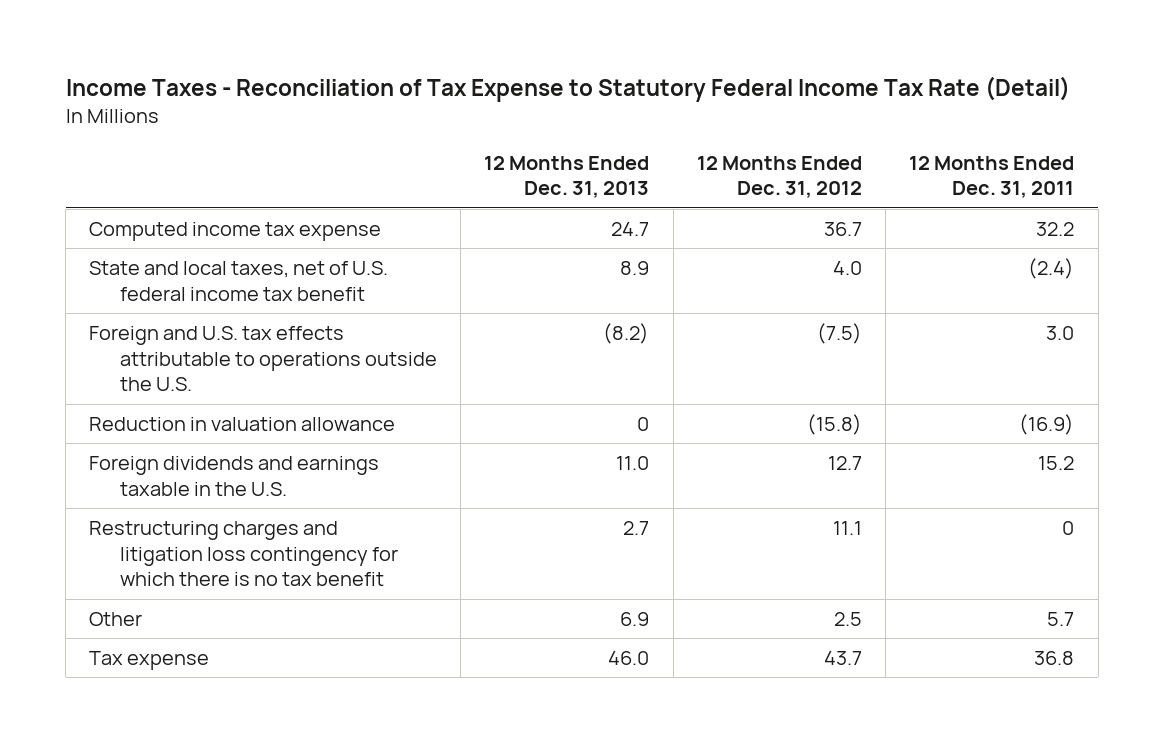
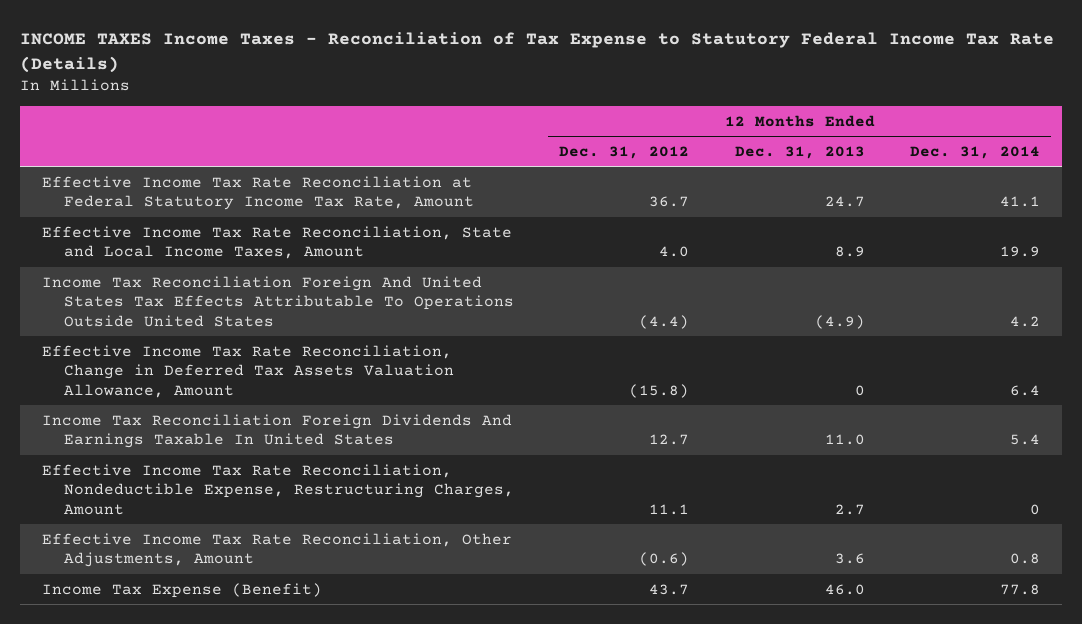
[65,76,1070,103] Income Taxes - Reconciliation of Tax Expense to Statutory Federal Income Tax Rate (Detail) -> [19,32,1054,73] INCOME TAXES Income Taxes - Reconciliation of Tax Expense to Statutory Federal Income Tax Rate (Details)
[909,155,1075,199] 12 Months Ended Dec. 31, 2011 -> none
none -> [909,145,1040,159] Dec. 31, 2014
[89,611,143,626] Other -> none
[89,221,382,241] Computed income tax expense -> [42,175,475,211] Effective Income Tax Rate Reconciliation at Federal Statutory Income Tax Rate, Amount
[89,260,389,301] State and local taxes, net of U.S. federal income tax benefit -> [42,225,513,260] Effective Income Tax Rate Reconciliation, State and Local Income Taxes, Amount
[89,325,437,392] Foreign and U.S. tax effects attributable to operations outside the U.S. -> [42,275,515,327] Income Tax Reconciliation Foreign And United States Tax Effects Attributable To Operations Outside United States
[603,322,650,344] (8.2) -> [814,314,865,329] (4.9)
[816,322,862,344] (7.5) -> [639,314,690,329] (4.4)
[89,416,396,431] Reduction in valuation allowance -> [42,344,455,398] Effective Income Tax Rate Reconciliation, Change in Deferred Tax Assets Valuation Allowance, Amount
[89,455,380,496] Foreign dividends and earnings taxable in the U.S. -> [42,413,513,449] Income Tax Reconciliation Foreign Dividends And Earnings Taxable In United States
[89,520,398,587] Restructuring charges and litigation loss contingency for which there is no tax benefit -> [42,463,515,515] Effective Income Tax Rate Reconciliation, Nondeductible Expense, Restructuring Charges, Amount
none -> [42,532,513,568] Effective Income Tax Rate Reconciliation, Other Adjustments, Amount
[89,650,210,670] Tax expense -> [42,582,323,598] Income Tax Expense (Benefit)

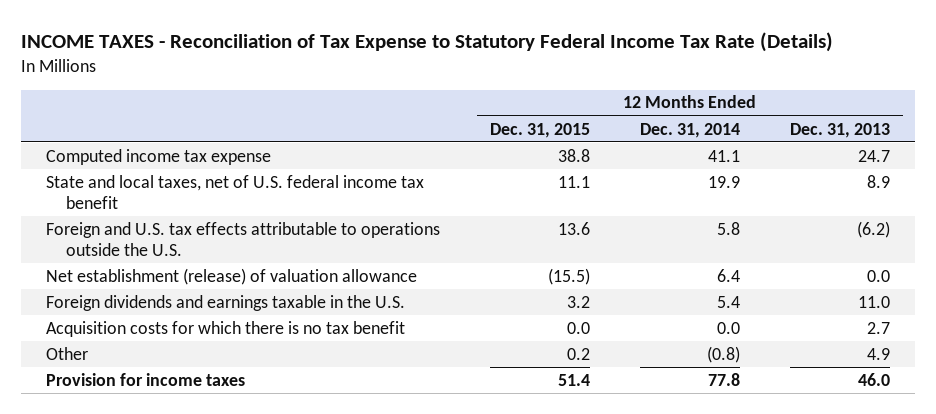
[19,32,1054,73] INCOME TAXES Income Taxes - Reconciliation of Tax Expense to Statutory Federal Income Tax Rate (Details) -> [20,32,833,53] INCOME TAXES - Reconciliation of Tax Expense to Statutory Federal Income Tax Rate (Details)
[559,145,690,159] Dec. 31, 2012 -> none
none -> [489,122,590,138] Dec. 31, 2015
[42,344,455,398] Effective Income Tax Rate Reconciliation, Change in Deferred Tax Assets Valuation Allowance, Amount -> none
[42,463,515,515] Effective Income Tax Rate Reconciliation, Nondeductible Expense, Restructuring Charges, Amount -> none
[42,532,513,568] Effective Income Tax Rate Reconciliation, Other Adjustments, Amount -> none
[42,175,475,211] Effective Income Tax Rate Reconciliation at Federal Statutory Income Tax Rate, Amount -> [45,148,271,165] Computed income tax expense
[42,225,513,260] Effective Income Tax Rate Reconciliation, State and Local Income Taxes, Amount -> [45,174,424,209] State and local taxes, net of U.S. federal income tax benefit
[42,275,515,327] Income Tax Reconciliation Foreign And United States Tax Effects Attributable To Operations Outside United States -> [45,221,440,256] Foreign and U.S. tax effects attributable to operations outside the U.S.
[814,314,865,329] (4.9) -> [857,220,891,238] (6.2)
[1009,315,1040,327] 4.2 -> [717,221,741,235] 5.8
none -> [45,267,417,285] Net establishment (release) of valuation allowance
[42,413,513,449] Income Tax Reconciliation Foreign Dividends And Earnings Taxable In United States -> [45,294,405,311] Foreign dividends and earnings taxable in the U.S.
none -> [45,320,405,337] Acquisition costs for which there is no tax benefit
none -> [45,346,88,360] Other
[42,582,323,598] Income Tax Expense (Benefit) -> [45,372,245,386] Provision for income taxes

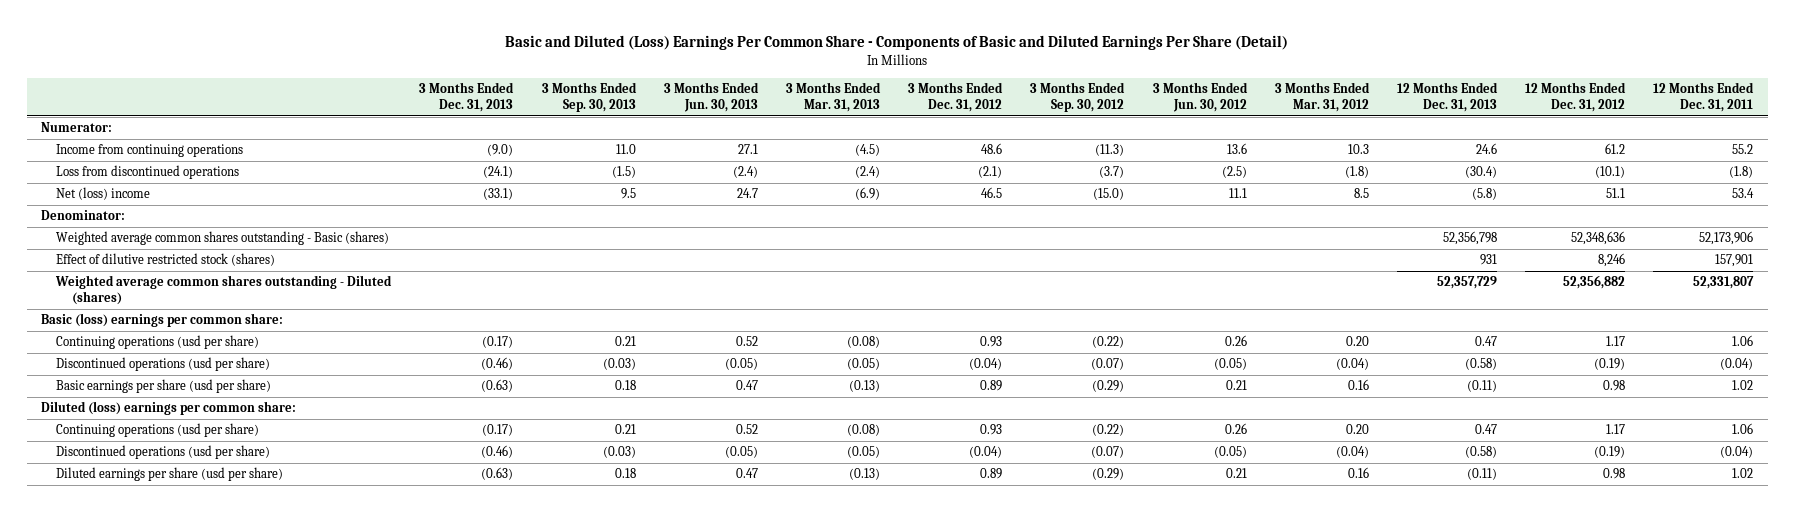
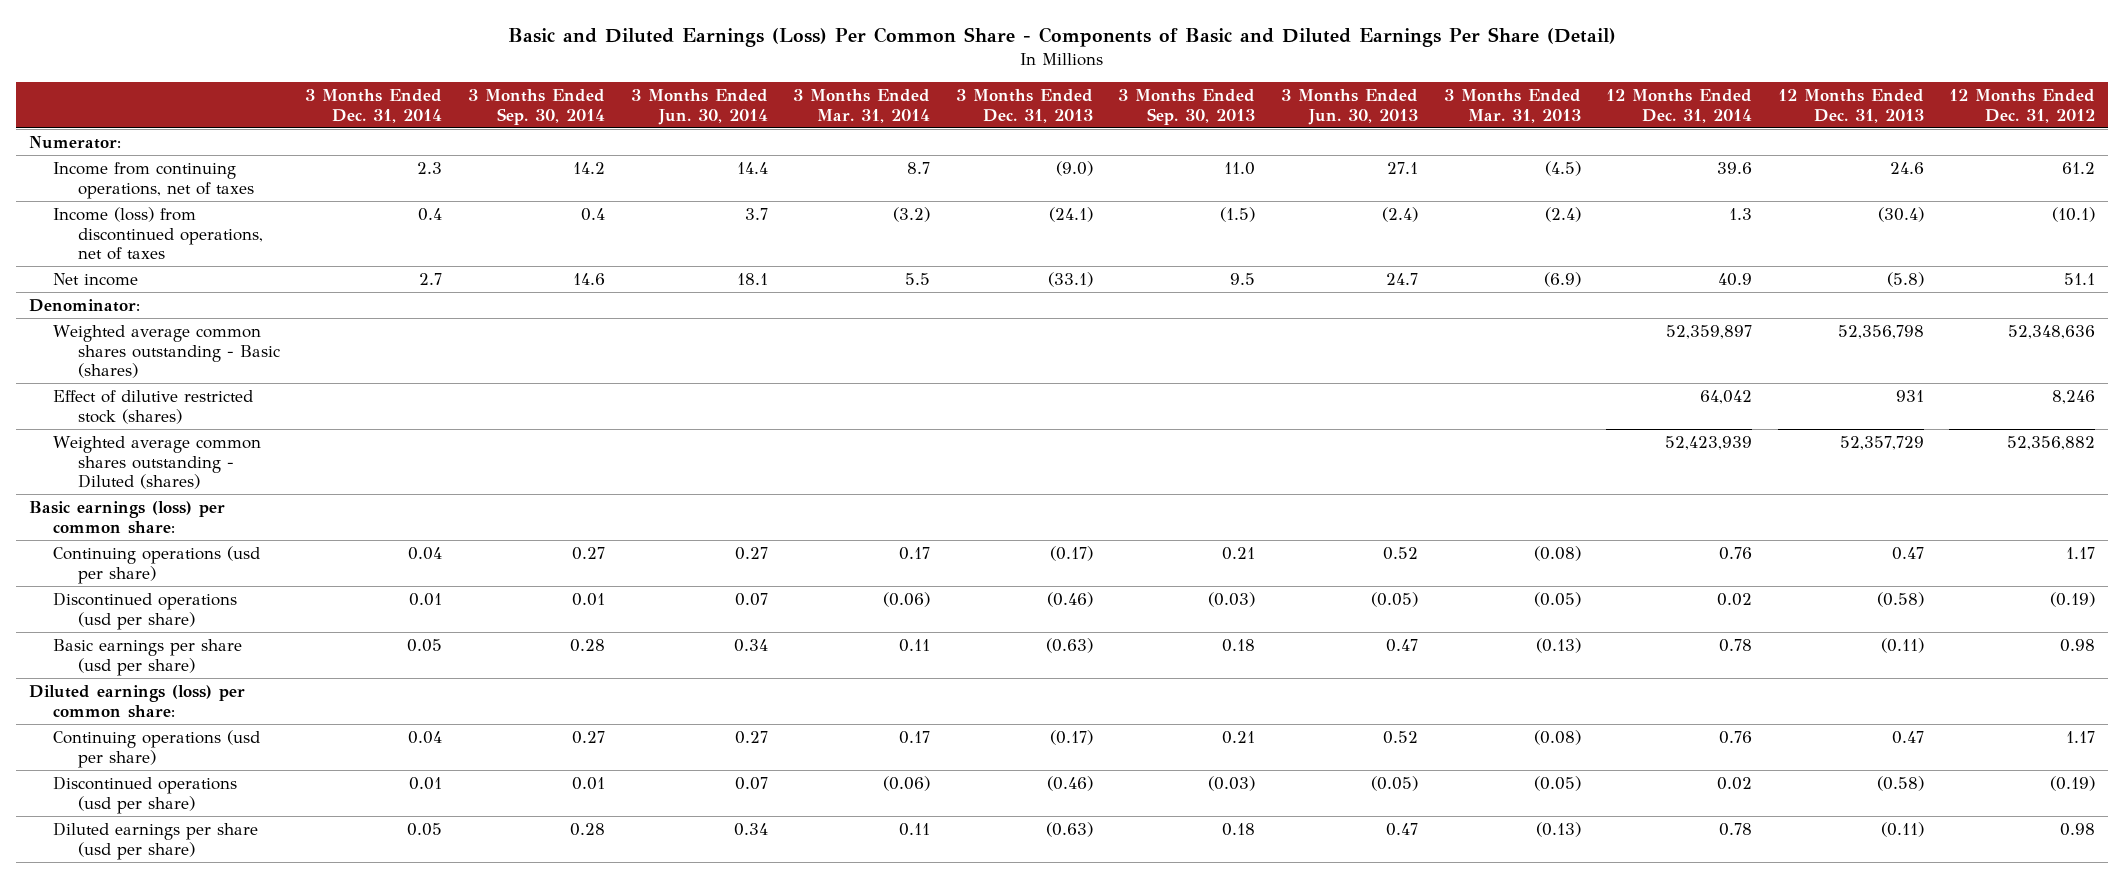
[505,35,1289,51] Basic and Diluted (Loss) Earnings Per Common Share - Components of Basic and Diluted Earnings Per Share (Detail) -> [508,27,1617,48] Basic and Diluted Earnings (Loss) Per Common Share - Components of Basic and Diluted Earnings Per Share (Detail)
[908,81,1004,112] 3 Months Ended Dec. 31, 2012 -> none
[1030,81,1126,112] 3 Months Ended Sep. 30, 2012 -> none
[1152,81,1248,112] 3 Months Ended Jun. 30, 2012 -> none
[1274,81,1370,112] 3 Months Ended Mar. 31, 2012 -> none
[1653,81,1755,112] 12 Months Ended Dec. 31, 2011 -> none
none -> [305,89,443,123] 3 Months Ended Dec. 31, 2014
none -> [467,89,605,125] 3 Months Ended Sep. 30, 2014
none -> [630,89,768,125] 3 Months Ended Jun. 30, 2014
none -> [793,89,931,123] 3 Months Ended Mar. 31, 2014
none -> [1606,89,1753,123] 12 Months Ended Dec. 31, 2014
[56,144,244,158] Income from continuing operations -> [53,162,254,199] Income from continuing operations, net of taxes
[56,165,240,180] Loss from discontinued operations -> [53,207,263,261] Income (loss) from discontinued operations, net of taxes
[56,187,151,201] Net (loss) income -> [53,273,139,287] Net income
[41,313,284,328] Basic (loss) earnings per common share: -> [28,501,225,534] Basic earnings (loss) per common share:
[41,401,297,416] Diluted (loss) earnings per common share: -> [28,685,245,718] Diluted earnings (loss) per common share:

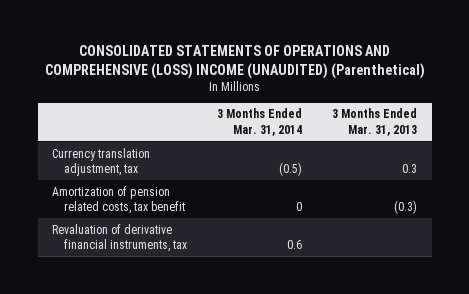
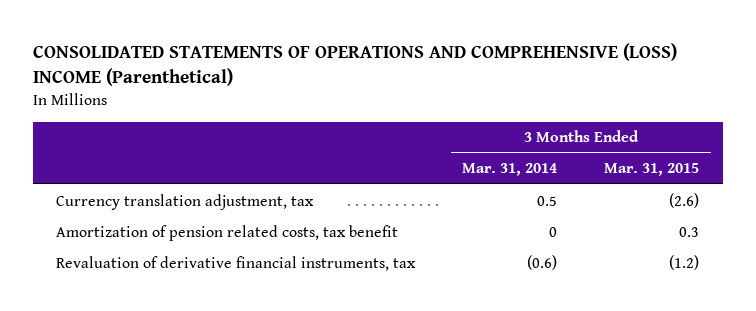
[44,45,425,79] CONSOLIDATED STATEMENTS OF OPERATIONS AND COMPREHENSIVE (LOSS) INCOME (UNAUDITED) (Parenthetical) -> [33,43,678,87] CONSOLIDATED STATEMENTS OF OPERATIONS AND COMPREHENSIVE (LOSS) INCOME (Parenthetical)
[331,108,417,136] 3 Months Ended Mar. 31, 2013 -> none
none -> [604,163,700,177] Mar. 31, 2015
[278,161,302,176] (0.5) -> [537,195,558,206] 0.5
[286,239,302,249] 0.6 -> [527,254,558,270] (0.6)

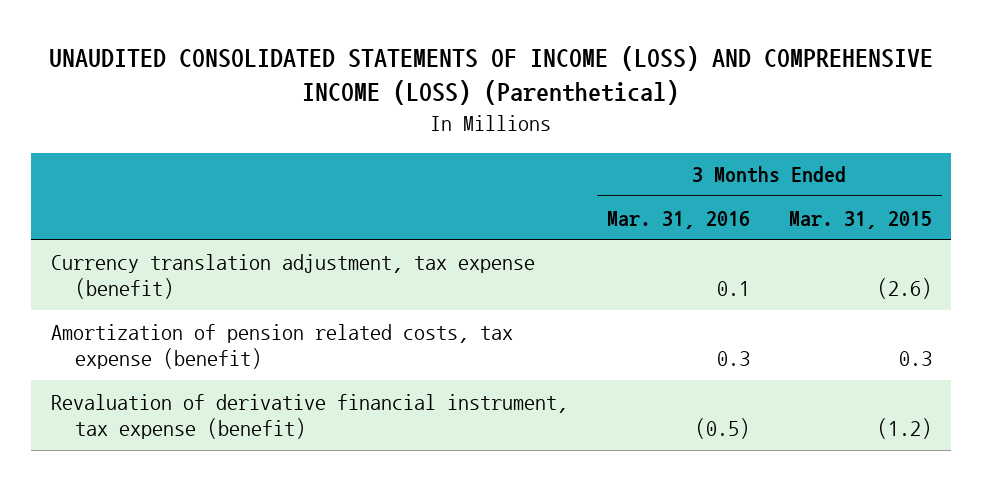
[33,43,678,87] CONSOLIDATED STATEMENTS OF OPERATIONS AND COMPREHENSIVE (LOSS) INCOME (Parenthetical) -> [49,45,934,106] UNAUDITED CONSOLIDATED STATEMENTS OF INCOME (LOSS) AND COMPREHENSIVE INCOME (LOSS) (Parenthetical)
[462,163,558,177] Mar. 31, 2014 -> none
none -> [606,210,750,229] Mar. 31, 2016
[56,193,315,210] Currency translation adjustment, tax -> [50,253,535,300] Currency translation adjustment, tax expense (benefit)
[56,224,399,241] Amortization of pension related costs, tax benefit -> [50,323,513,370] Amortization of pension related costs, tax expense (benefit)
[56,255,417,271] Revaluation of derivative financial instruments, tax -> [50,393,568,440] Revaluation of derivative financial instrument, tax expense (benefit)

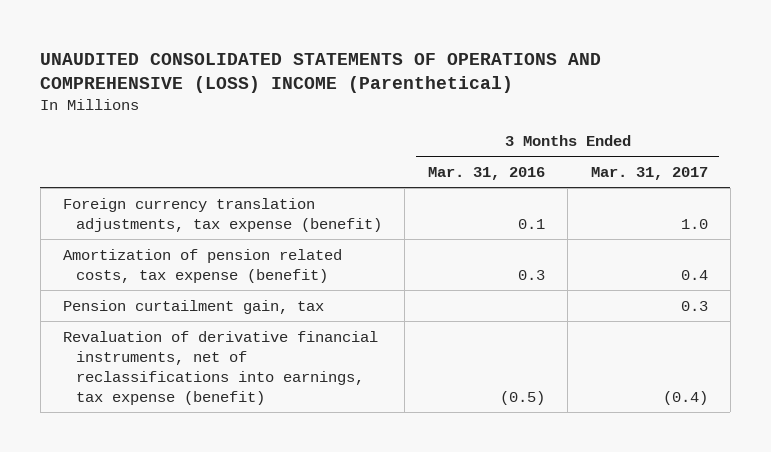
[49,45,934,106] UNAUDITED CONSOLIDATED STATEMENTS OF INCOME (LOSS) AND COMPREHENSIVE INCOME (LOSS) (Parenthetical) -> [40,52,602,93] UNAUDITED CONSOLIDATED STATEMENTS OF OPERATIONS AND COMPREHENSIVE (LOSS) INCOME (Parenthetical)
[788,210,932,229] Mar. 31, 2015 -> none
none -> [590,166,708,180] Mar. 31, 2017
[50,253,535,300] Currency translation adjustment, tax expense (benefit) -> [63,197,383,232] Foreign currency translation adjustments, tax expense (benefit)
none -> [63,299,325,314] Pension curtailment gain, tax
[50,393,568,440] Revaluation of derivative financial instrument, tax expense (benefit) -> [63,330,379,405] Revaluation of derivative financial instruments, net of reclassifications into earnings, tax expense (benefit)

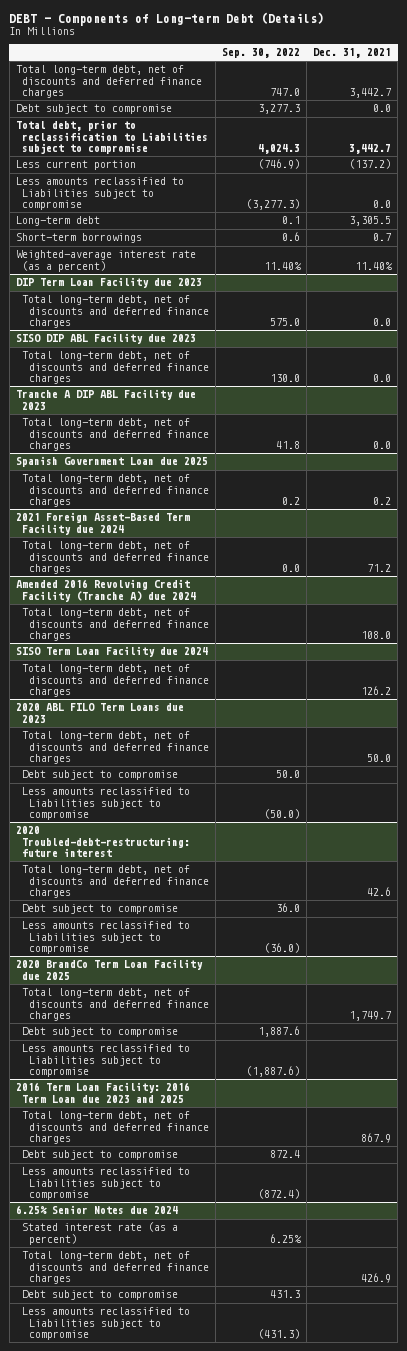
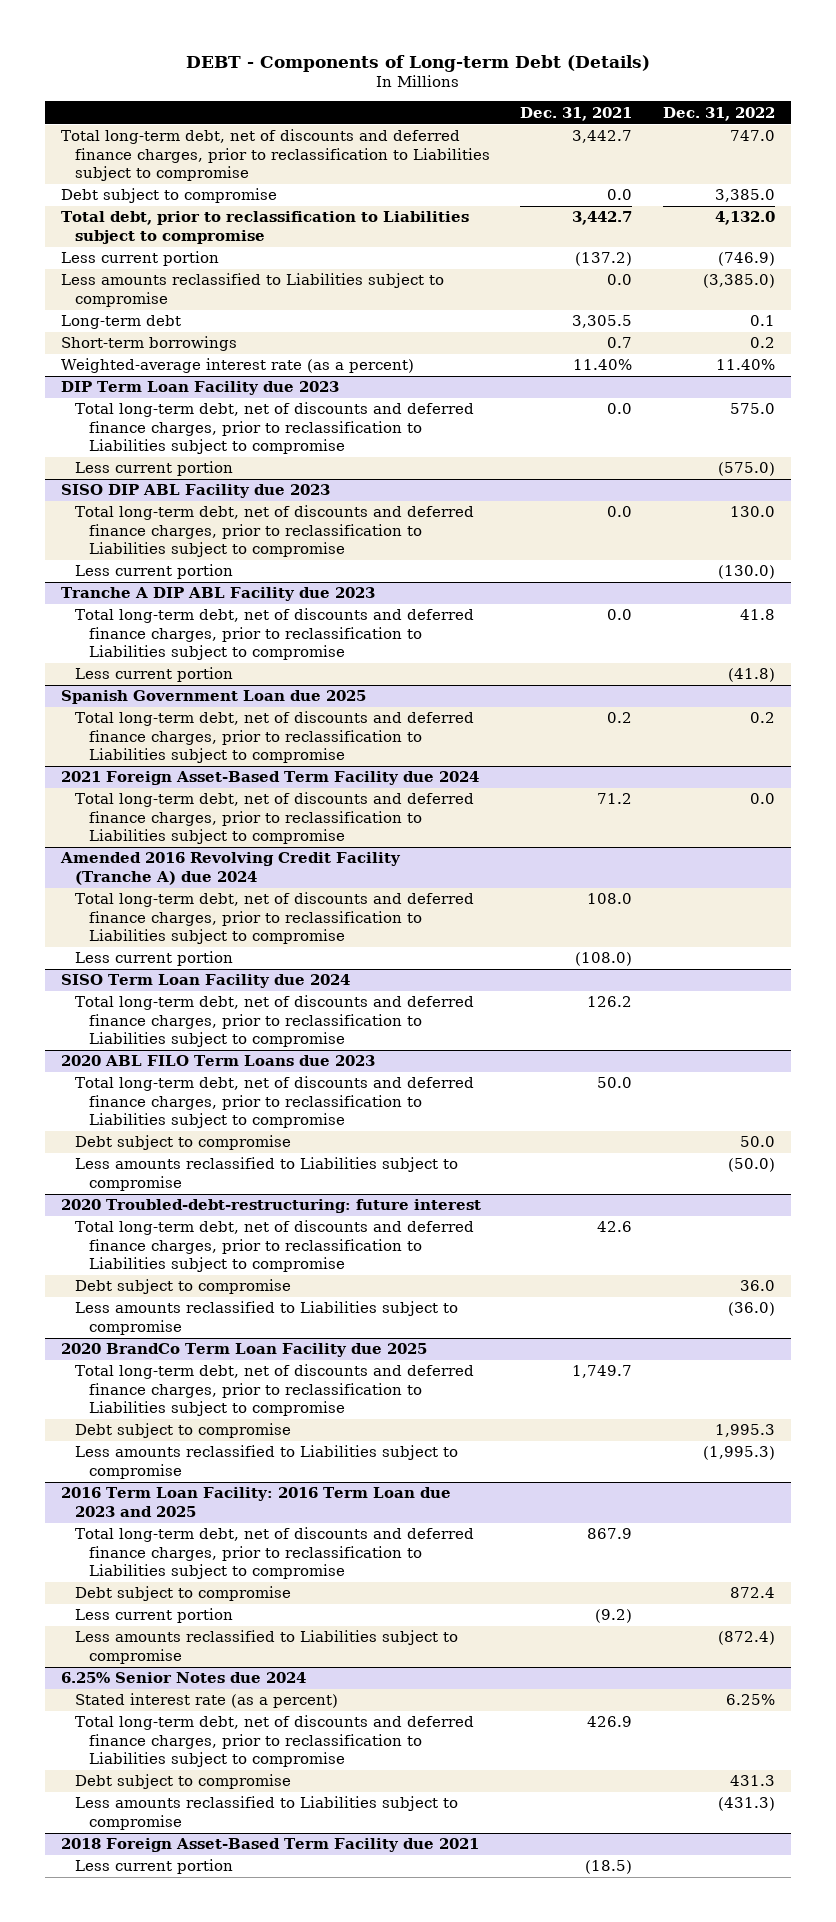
[221,48,300,59] Sep. 30, 2022 -> none
none -> [663,106,776,121] Dec. 31, 2022
[15,65,203,98] Total long-term debt, net of discounts and deferred finance charges -> [60,129,490,182] Total long-term debt, net of discounts and deferred finance charges, prior to reclassification to Liabilities subject to compromise
[22,295,209,328] Total long-term debt, net of discounts and deferred finance charges -> [74,402,474,455] Total long-term debt, net of discounts and deferred finance charges, prior to reclassification to Liabilities subject to compromise
none -> [74,461,233,477] Less current portion
[22,351,209,384] Total long-term debt, net of discounts and deferred finance charges -> [74,505,474,558] Total long-term debt, net of discounts and deferred finance charges, prior to reclassification to Liabilities subject to compromise
none -> [74,564,233,580] Less current portion
[22,418,209,451] Total long-term debt, net of discounts and deferred finance charges -> [74,608,474,661] Total long-term debt, net of discounts and deferred finance charges, prior to reclassification to Liabilities subject to compromise
none -> [74,667,233,683] Less current portion
[22,474,209,507] Total long-term debt, net of discounts and deferred finance charges -> [74,711,474,764] Total long-term debt, net of discounts and deferred finance charges, prior to reclassification to Liabilities subject to compromise
[22,541,209,574] Total long-term debt, net of discounts and deferred finance charges -> [74,792,474,845] Total long-term debt, net of discounts and deferred finance charges, prior to reclassification to Liabilities subject to compromise
[22,608,209,641] Total long-term debt, net of discounts and deferred finance charges -> [74,892,474,945] Total long-term debt, net of discounts and deferred finance charges, prior to reclassification to Liabilities subject to compromise
none -> [74,951,233,967] Less current portion
[22,664,209,697] Total long-term debt, net of discounts and deferred finance charges -> [74,995,474,1048] Total long-term debt, net of discounts and deferred finance charges, prior to reclassification to Liabilities subject to compromise
[22,731,209,764] Total long-term debt, net of discounts and deferred finance charges -> [74,1076,474,1129] Total long-term debt, net of discounts and deferred finance charges, prior to reclassification to Liabilities subject to compromise
[22,865,209,898] Total long-term debt, net of discounts and deferred finance charges -> [74,1220,474,1273] Total long-term debt, net of discounts and deferred finance charges, prior to reclassification to Liabilities subject to compromise
[22,988,209,1021] Total long-term debt, net of discounts and deferred finance charges -> [74,1364,474,1417] Total long-term debt, net of discounts and deferred finance charges, prior to reclassification to Liabilities subject to compromise
[22,1111,209,1144] Total long-term debt, net of discounts and deferred finance charges -> [74,1527,474,1580] Total long-term debt, net of discounts and deferred finance charges, prior to reclassification to Liabilities subject to compromise
none -> [74,1608,233,1624] Less current portion
[22,1251,209,1284] Total long-term debt, net of discounts and deferred finance charges -> [74,1715,474,1768] Total long-term debt, net of discounts and deferred finance charges, prior to reclassification to Liabilities subject to compromise
none -> [60,1838,479,1853] 2018 Foreign Asset-Based Term Facility due 2021
none -> [74,1859,233,1875] Less current portion

